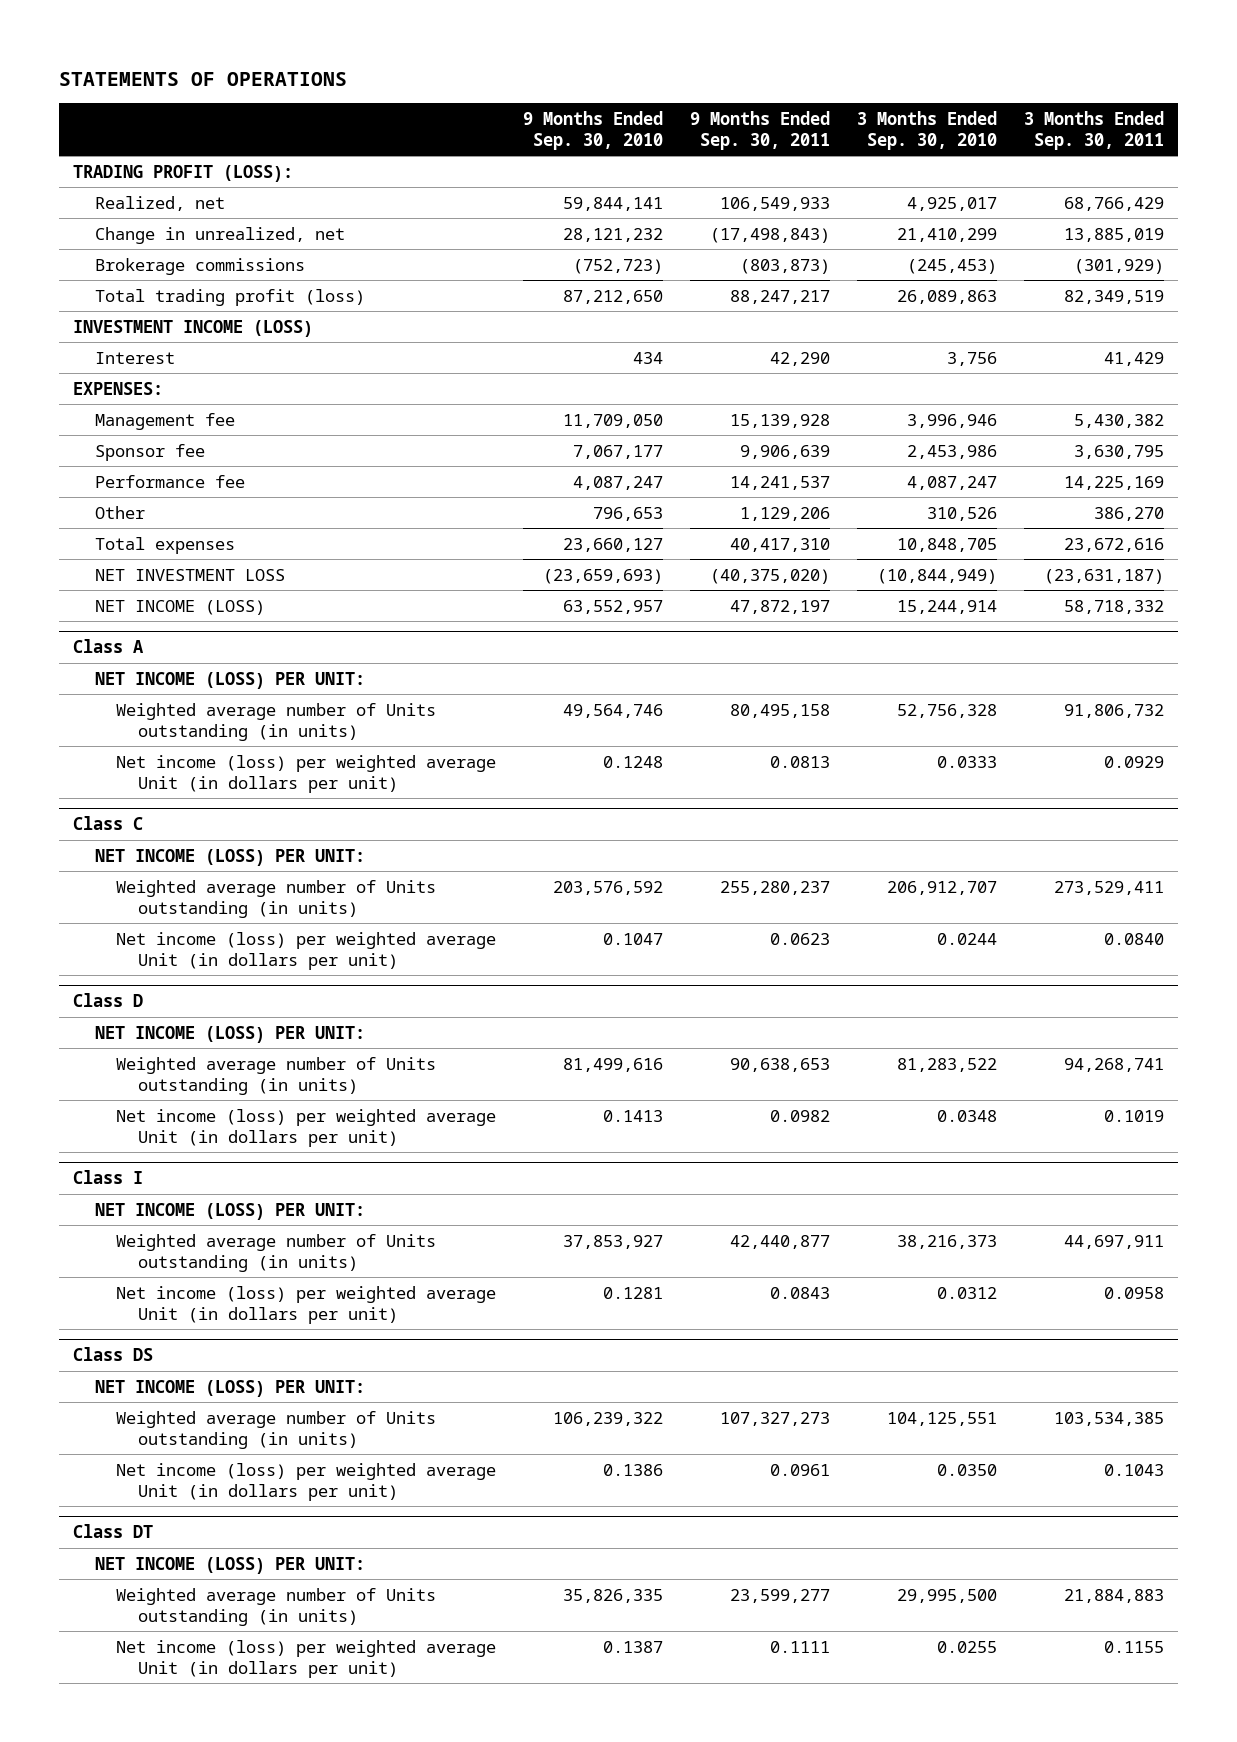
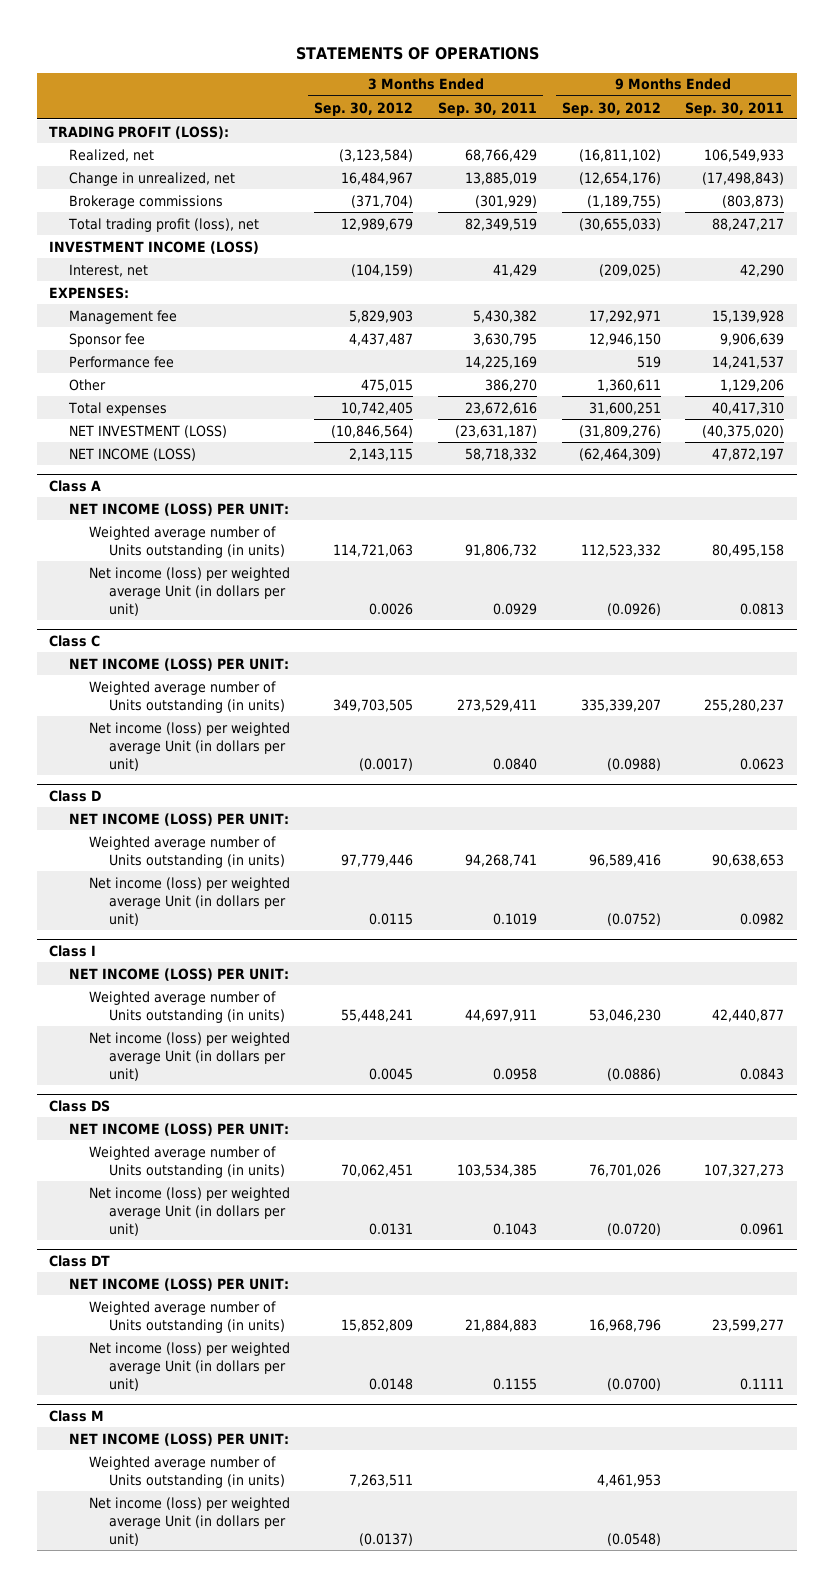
[523,110,664,150] 9 Months Ended Sep. 30, 2010 -> none
[857,110,998,150] 3 Months Ended Sep. 30, 2010 -> none
none -> [314,101,414,116] Sep. 30, 2012
none -> [561,101,661,116] Sep. 30, 2012
[94,288,365,306] Total trading profit (loss) -> [67,217,259,232] Total trading profit (loss), net
[94,351,175,364] Interest -> [68,263,148,277] Interest, net
[94,568,285,581] NET INVESTMENT LOSS -> [68,424,227,438] NET INVESTMENT (LOSS)
none -> [49,1409,105,1422] Class M
none -> [68,1432,289,1446] NET INCOME (LOSS) PER UNIT:
none -> [88,1455,285,1488] Weighted average number of Units outstanding (in units)
none -> [88,1496,290,1546] Net income (loss) per weighted average Unit (in dollars per unit)

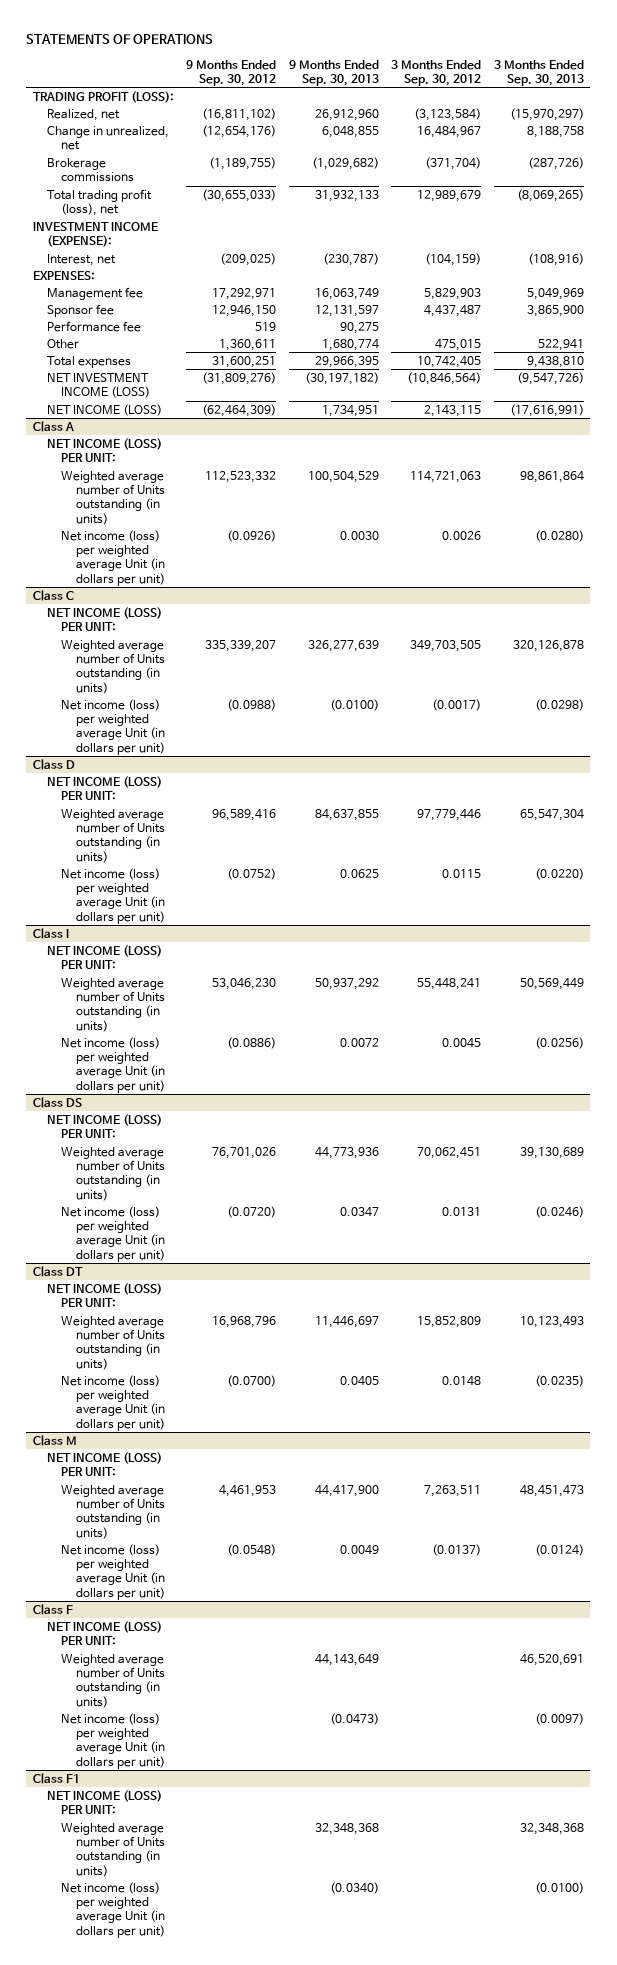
[438,101,538,116] Sep. 30, 2011 -> none
[685,101,785,116] Sep. 30, 2011 -> none
none -> [288,59,379,86] 9 Months Ended Sep. 30, 2013
none -> [494,59,585,86] 3 Months Ended Sep. 30, 2013
[49,240,260,254] INVESTMENT INCOME (LOSS) -> [32,221,158,248] INVESTMENT INCOME (EXPENSE):
[68,424,227,438] NET INVESTMENT (LOSS) -> [47,372,151,399] NET INVESTMENT INCOME (LOSS)
none -> [32,1603,73,1615] Class F
none -> [47,1620,163,1646] NET INCOME (LOSS) PER UNIT:
none -> [61,1653,165,1708] Weighted average number of Units outstanding (in units)
none -> [61,1712,165,1769] Net income (loss) per weighted average Unit (in dollars per unit)
none -> [32,1772,80,1784] Class F1
none -> [47,1789,163,1815] NET INCOME (LOSS) PER UNIT:
none -> [61,1822,165,1877] Weighted average number of Units outstanding (in units)
none -> [61,1881,165,1938] Net income (loss) per weighted average Unit (in dollars per unit)

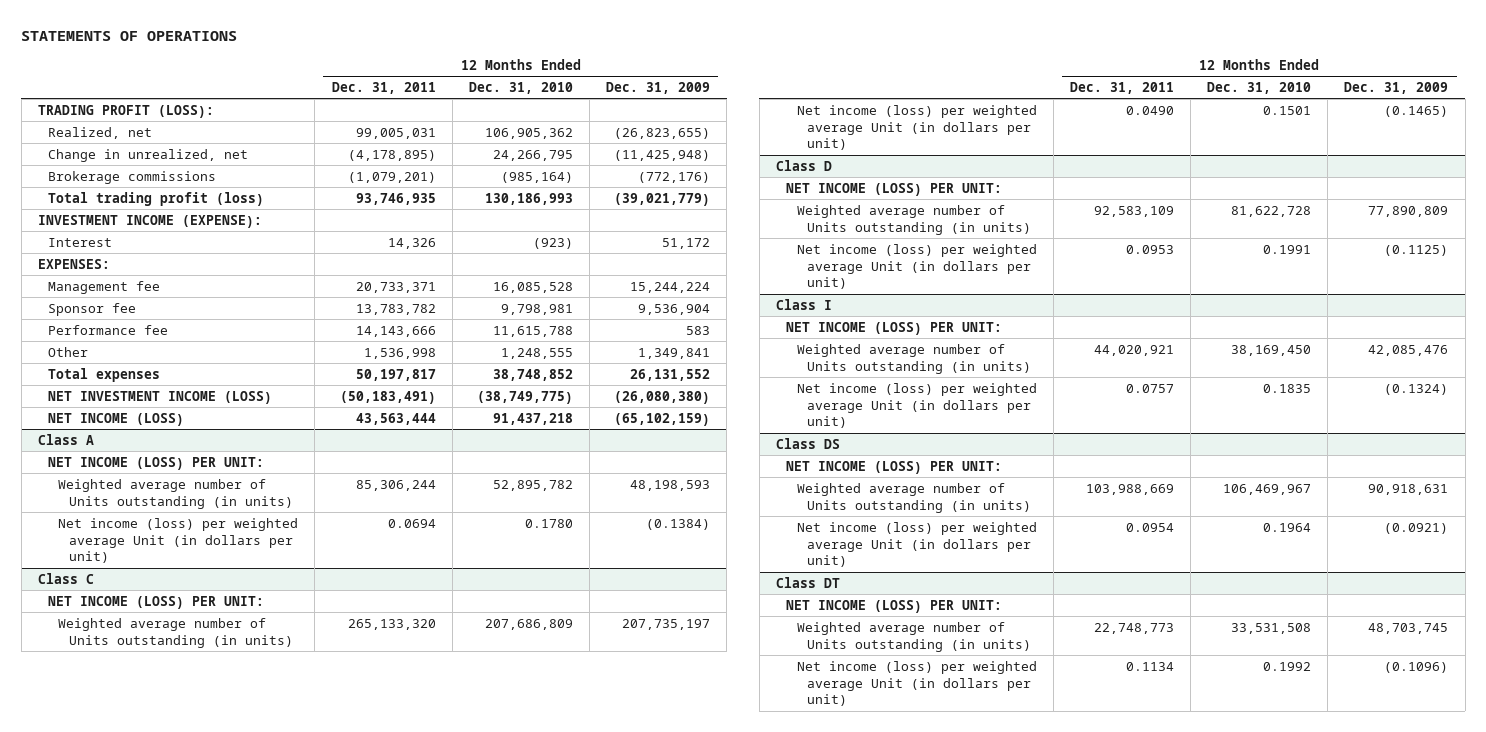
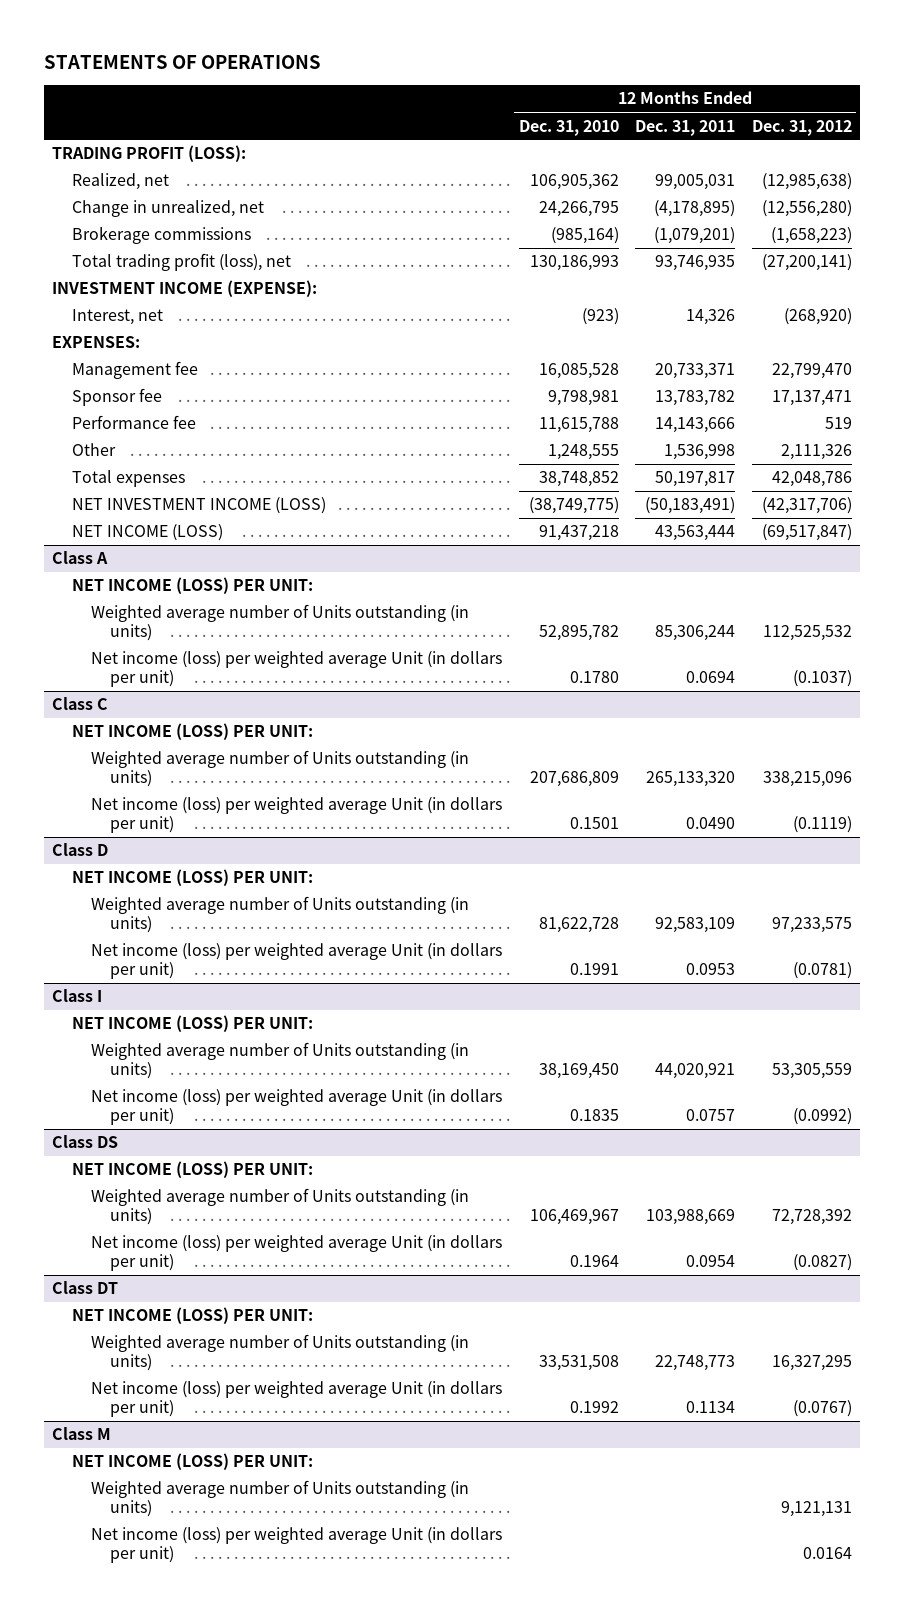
[606,81,711,94] Dec. 31, 2009 -> none
none -> [751,119,852,136] Dec. 31, 2012
[47,191,264,206] Total trading profit (loss) -> [71,253,291,272] Total trading profit (loss), net
[47,237,112,247] Interest -> [71,309,163,326] Interest, net
none -> [52,1427,112,1441] Class M
none -> [71,1453,313,1471] NET INCOME (LOSS) PER UNIT:
none -> [91,1480,470,1518] Weighted average number of Units outstanding (in units)
none -> [91,1527,503,1564] Net income (loss) per weighted average Unit (in dollars per unit)

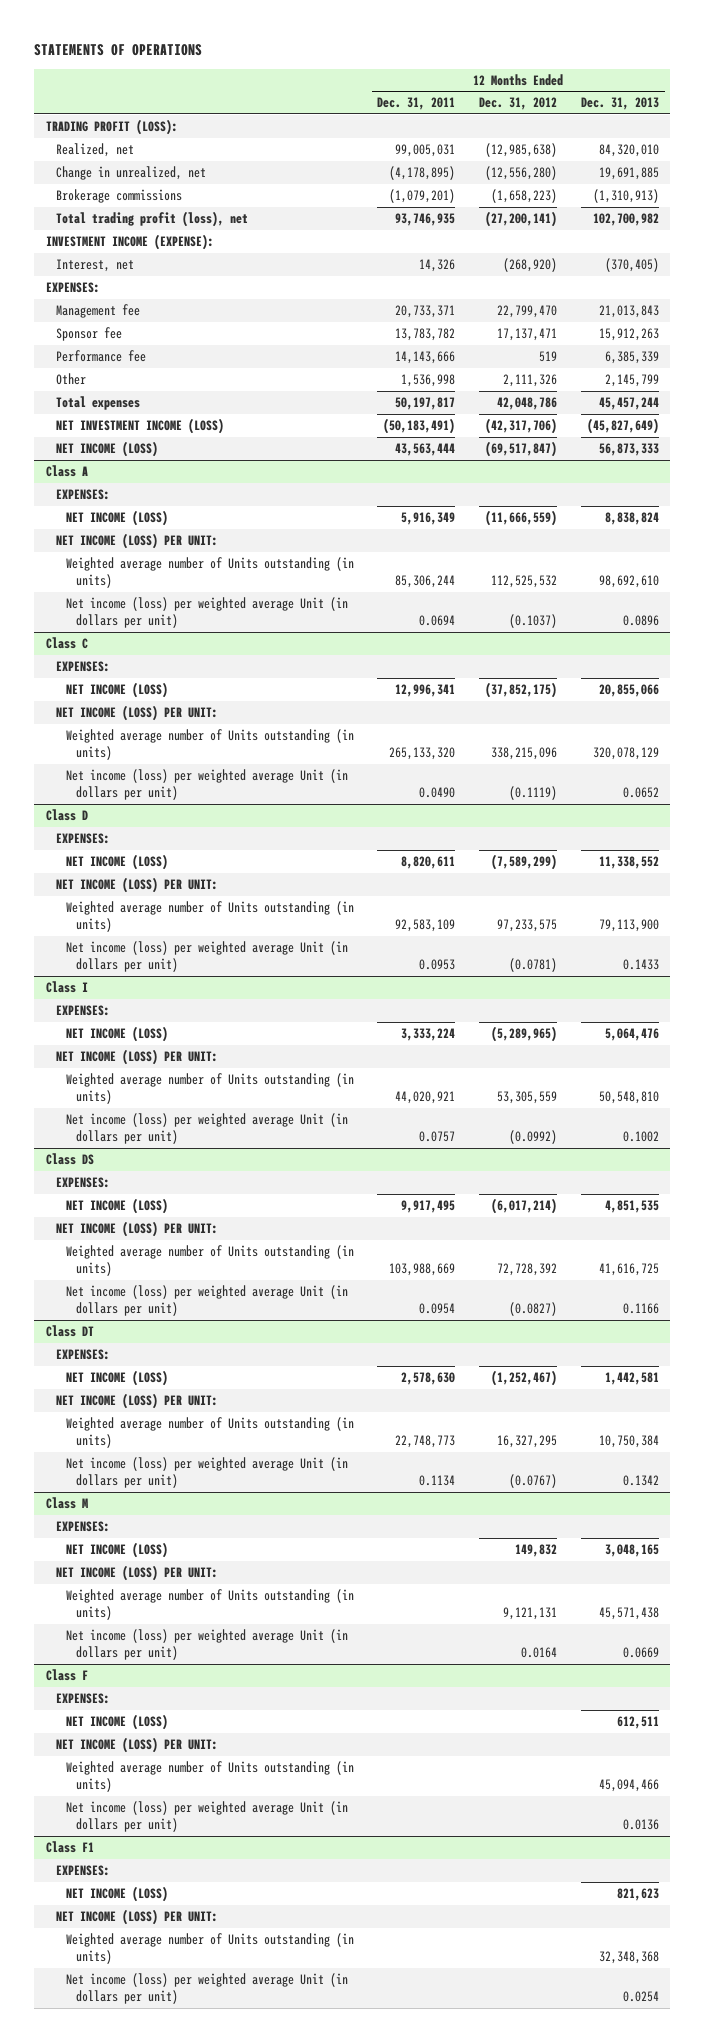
[518,119,619,136] Dec. 31, 2010 -> none
none -> [580,97,659,111] Dec. 31, 2013
none -> [56,488,111,500] EXPENSES:
none -> [65,509,168,526] NET INCOME (LOSS)
none -> [56,660,111,672] EXPENSES:
none -> [65,681,168,698] NET INCOME (LOSS)
none -> [56,832,111,844] EXPENSES:
none -> [65,853,168,870] NET INCOME (LOSS)
none -> [56,1004,111,1016] EXPENSES:
none -> [65,1025,168,1042] NET INCOME (LOSS)
none -> [56,1176,111,1188] EXPENSES:
none -> [65,1197,168,1214] NET INCOME (LOSS)
none -> [56,1348,111,1360] EXPENSES:
none -> [65,1369,168,1386] NET INCOME (LOSS)
none -> [56,1520,111,1532] EXPENSES:
none -> [65,1541,168,1558] NET INCOME (LOSS)
none -> [46,1668,89,1681] Class F
none -> [56,1692,111,1704] EXPENSES:
none -> [65,1713,168,1730] NET INCOME (LOSS)
none -> [56,1736,219,1753] NET INCOME (LOSS) PER UNIT:
none -> [65,1760,354,1793] Weighted average number of Units outstanding (in units)
none -> [65,1800,348,1833] Net income (loss) per weighted average Unit (in dollars per unit)
none -> [46,1840,95,1853] Class F1
none -> [56,1864,111,1876] EXPENSES:
none -> [65,1885,168,1902] NET INCOME (LOSS)
none -> [56,1908,219,1925] NET INCOME (LOSS) PER UNIT:
none -> [65,1932,354,1965] Weighted average number of Units outstanding (in units)
none -> [65,1972,348,2005] Net income (loss) per weighted average Unit (in dollars per unit)

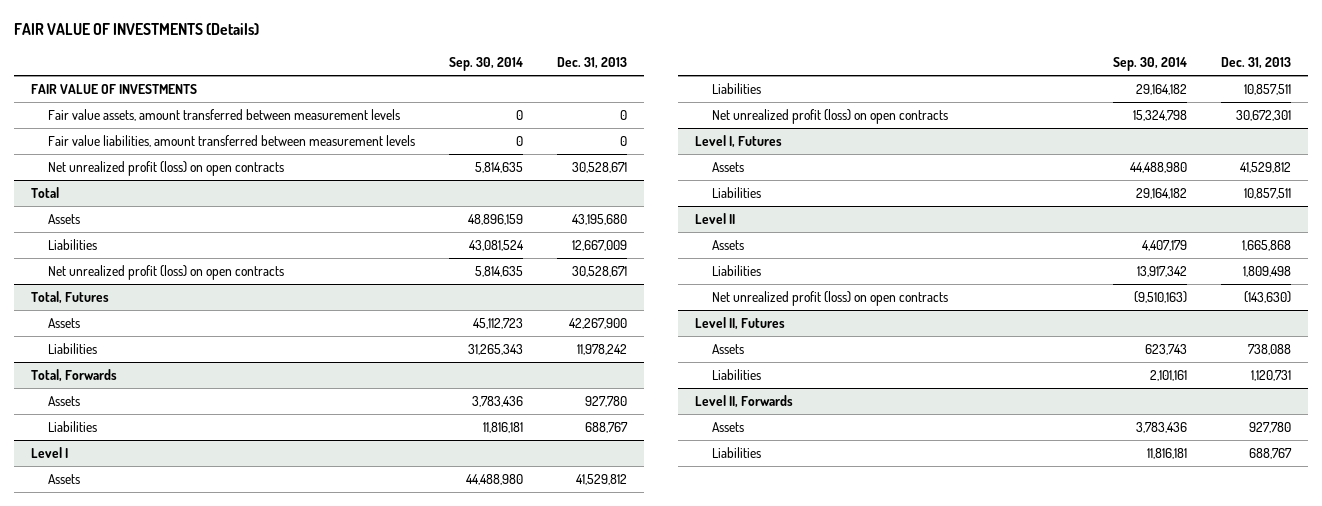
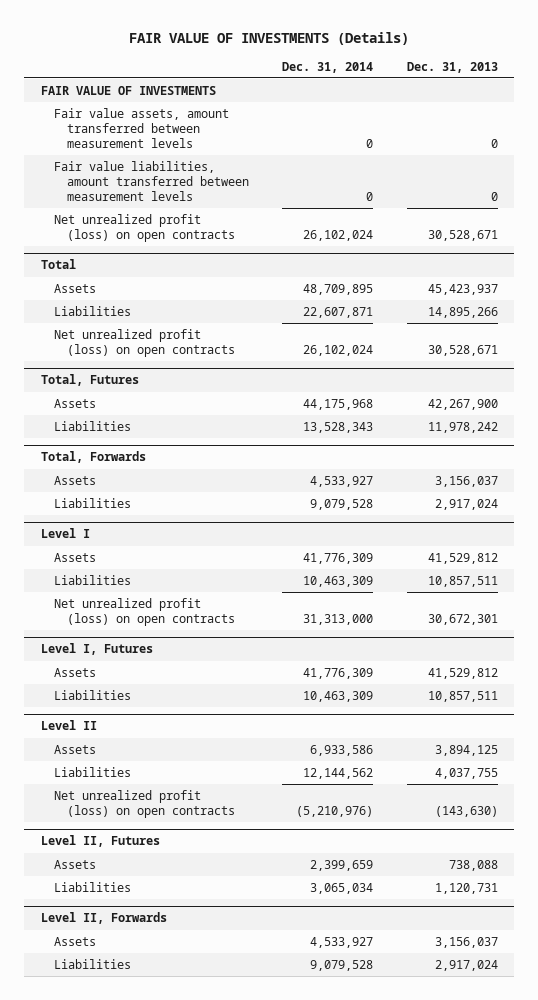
[448,57,523,72] Sep. 30, 2014 -> none
none -> [282,61,374,73] Dec. 31, 2014
[571,213,627,225] 43,195,680 -> [427,283,498,295] 45,423,937
[571,239,627,251] 12,667,009 -> [427,306,498,318] 14,895,266
[584,395,627,407] 927,780 -> [434,475,498,487] 3,156,037
[584,421,628,433] 688,767 -> [434,498,498,510] 2,917,024
[1242,239,1292,251] 1,665,868 -> [434,744,498,756] 3,894,125
[1243,265,1292,277] 1,809,498 -> [434,767,498,779] 4,037,755
[1249,421,1292,433] 927,780 -> [434,936,498,948] 3,156,037
[1249,447,1293,459] 688,767 -> [434,959,498,971] 2,917,024

